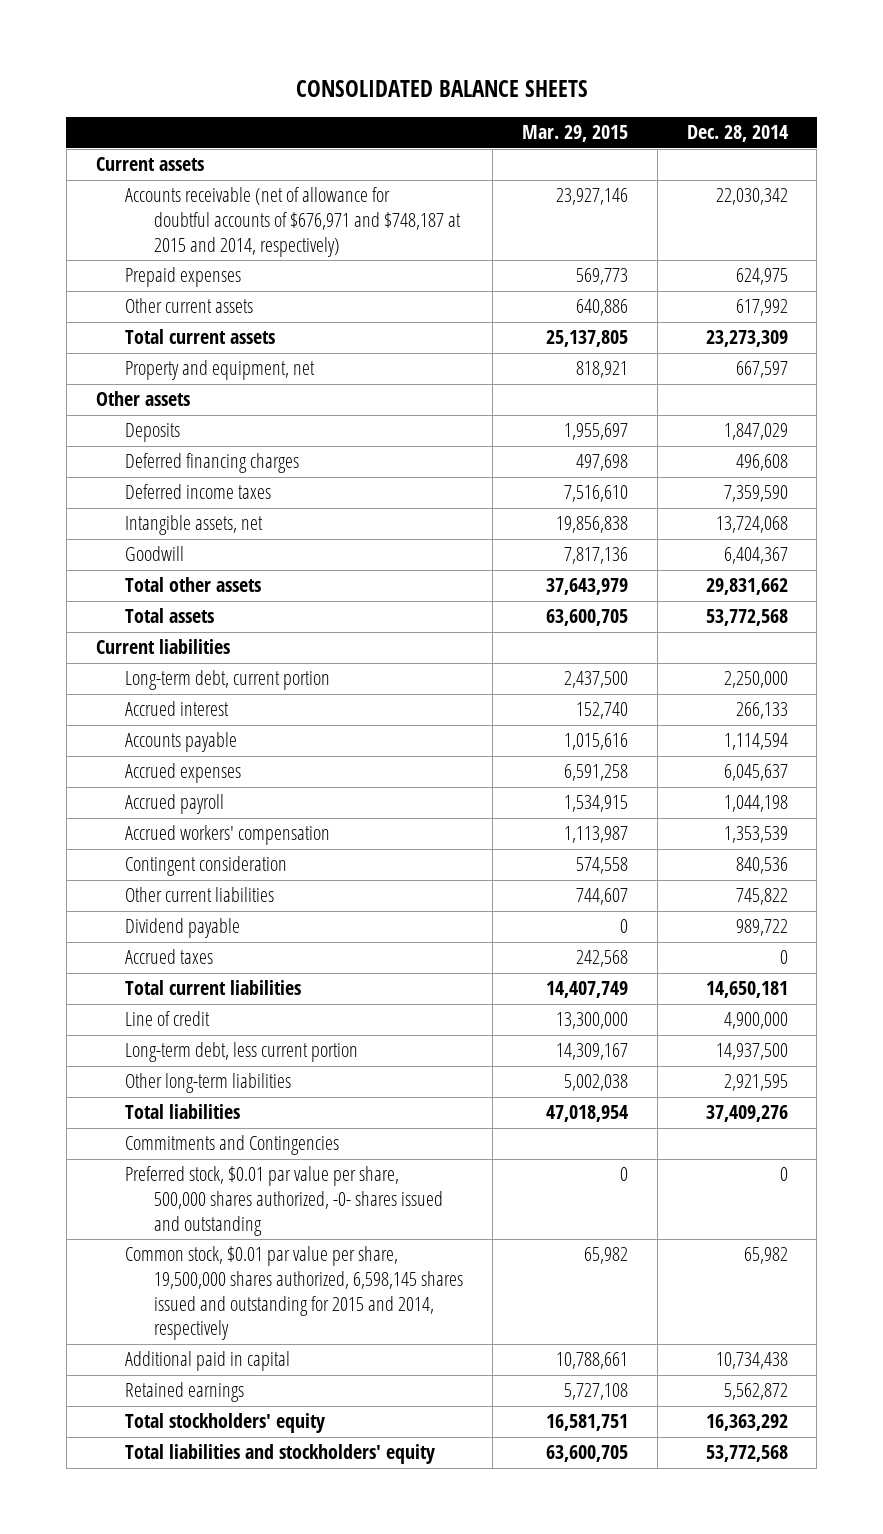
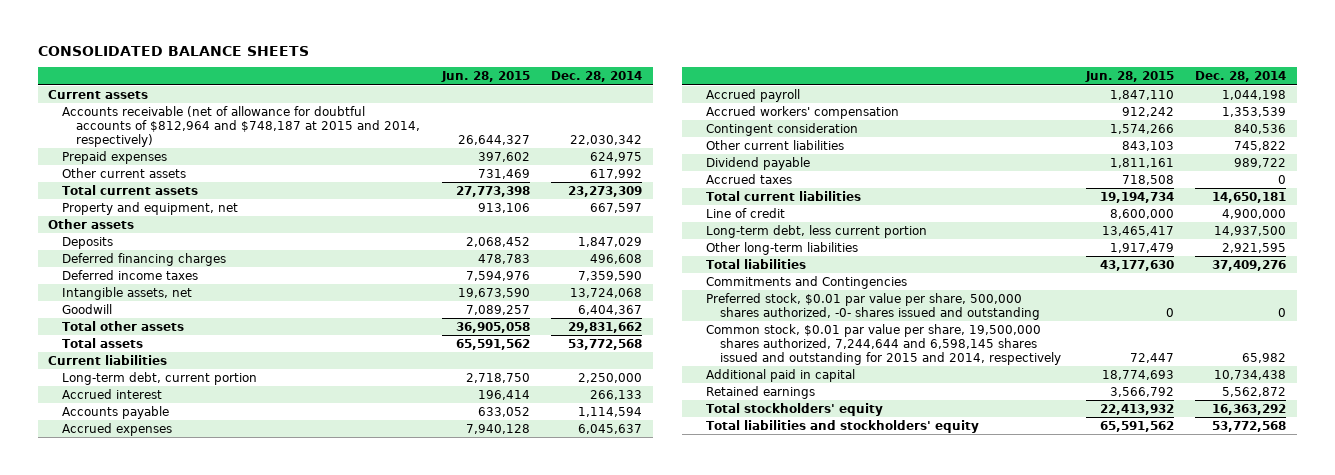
[521,125,628,143] Mar. 29, 2015 -> none
none -> [440,71,530,83] Jun. 28, 2015
[125,187,462,257] Accounts receivable (net of allowance for doubtful accounts of $676,971 and $748,187 at 2015 and 2014, respectively) -> [62,105,421,147] Accounts receivable (net of allowance for doubtful accounts of $812,964 and $748,187 at 2015 and 2014, respectively)
[125,1246,464,1341] Common stock, $0.01 par value per share, 19,500,000 shares authorized, 6,598,145 shares issued and outstanding for 2015 and 2014, respectively -> [706,323,1062,365] Common stock, $0.01 par value per share, 19,500,000 shares authorized, 7,244,644 and 6,598,145 shares issued and outstanding for 2015 and 2014, respectively

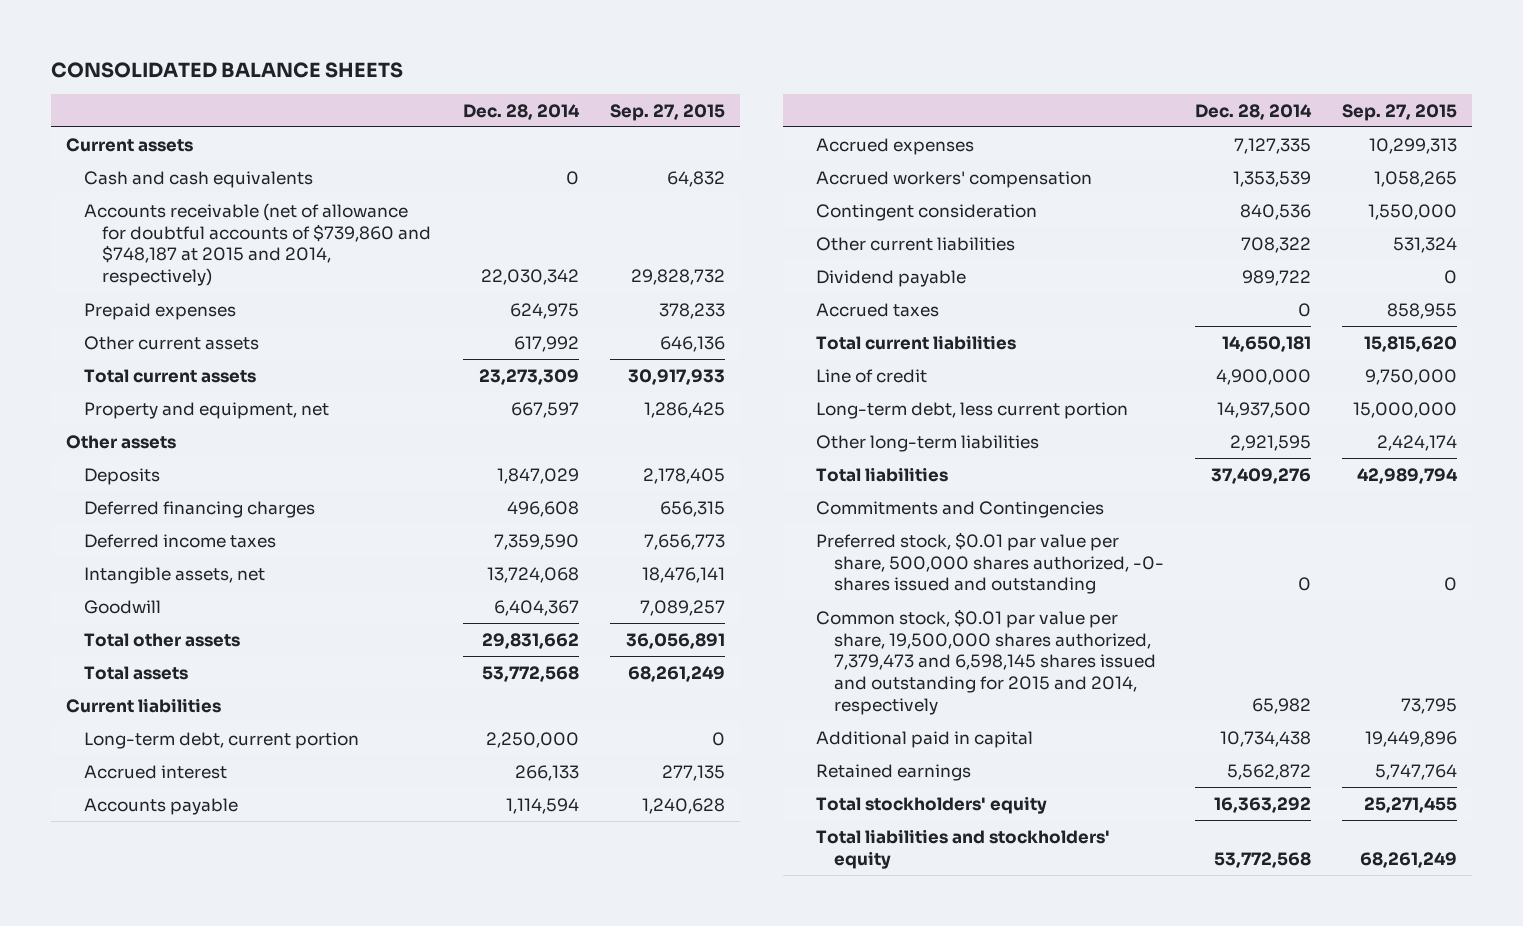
[440,71,530,83] Jun. 28, 2015 -> none
none -> [609,103,725,121] Sep. 27, 2015
none -> [84,170,314,188] Cash and cash equivalents
[62,105,421,147] Accounts receivable (net of allowance for doubtful accounts of $812,964 and $748,187 at 2015 and 2014, respectively) -> [84,202,431,287] Accounts receivable (net of allowance for doubtful accounts of $739,860 and $748,187 at 2015 and 2014, respectively)
[706,88,801,102] Accrued payroll -> none
[578,423,643,434] 6,045,637 -> [1233,137,1311,154] 7,127,335
[1234,140,1287,151] 745,822 -> [1240,236,1311,253] 708,322
[706,323,1062,365] Common stock, $0.01 par value per share, 19,500,000 shares authorized, 7,244,644 and 6,598,145 shares issued and outstanding for 2015 and 2014, respectively -> [815,608,1156,715] Common stock, $0.01 par value per share, 19,500,000 shares authorized, 7,379,473 and 6,598,145 shares issued and outstanding for 2015 and 2014, respectively

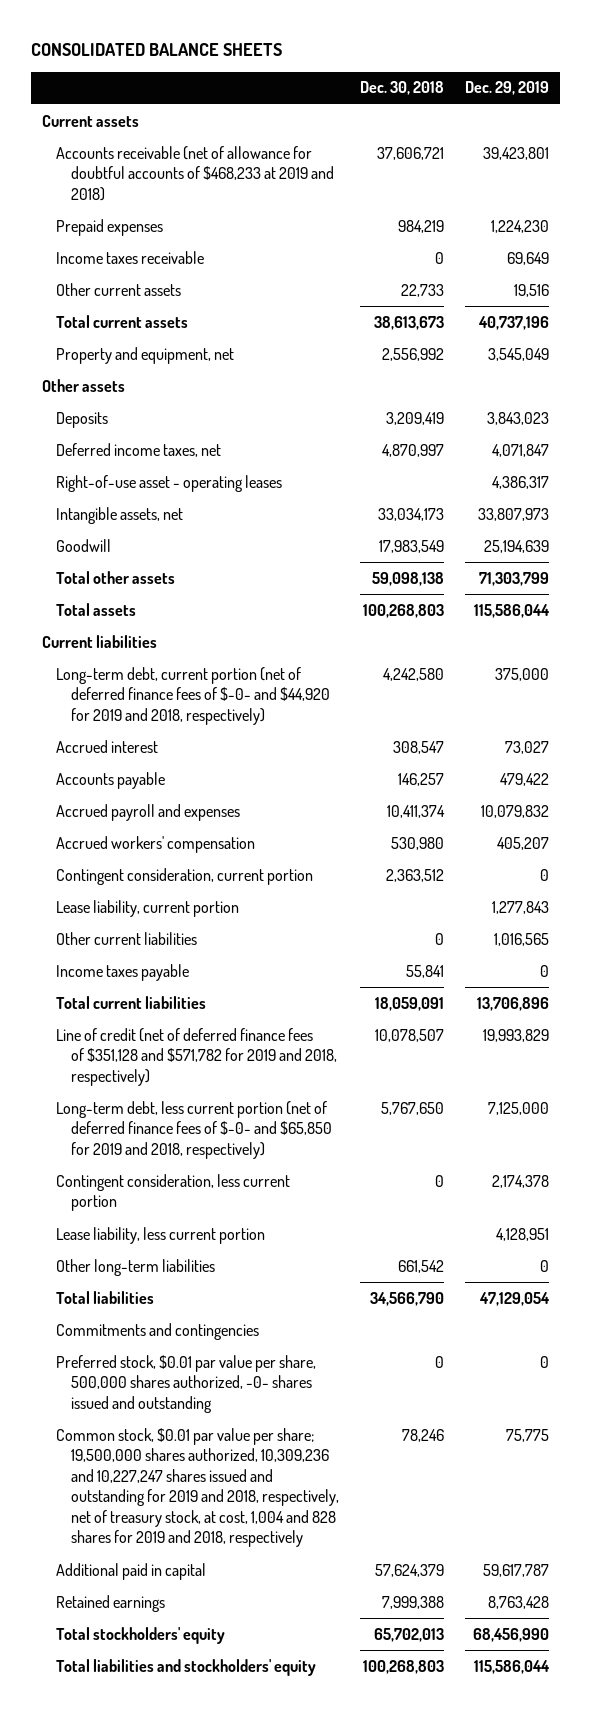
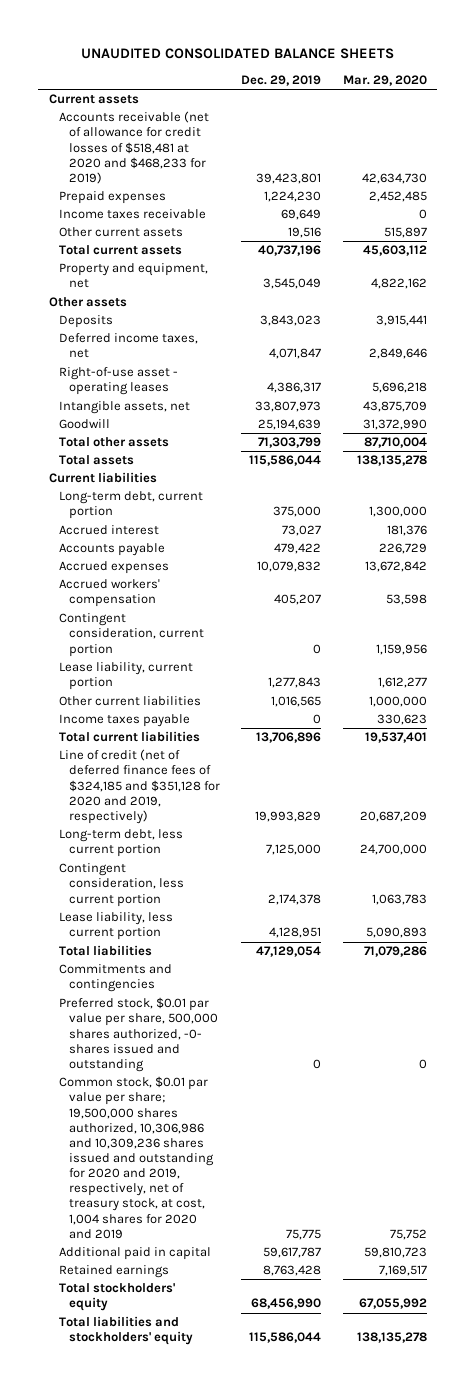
[31,42,283,56] CONSOLIDATED BALANCE SHEETS -> [80,47,394,59] UNAUDITED CONSOLIDATED BALANCE SHEETS
[360,81,445,96] Dec. 30, 2018 -> none
none -> [342,75,427,87] Mar. 29, 2020
[56,145,335,201] Accounts receivable (net of allowance for doubtful accounts of $468,233 at 2019 and 2018) -> [58,111,209,184] Accounts receivable (net of allowance for credit losses of $518,481 at 2020 and $468,233 for 2019)
[56,666,331,725] Long-term debt, current portion (net of deferred finance fees of $-0- and $44,920 for 2019 and 2018, respectively) -> [58,491,203,520] Long-term debt, current portion
[56,803,241,821] Accrued payroll and expenses -> [58,561,169,575] Accrued expenses
[56,1027,338,1086] Line of credit (net of deferred finance fees of $351,128 and $571,782 for 2019 and 2018, respectively) -> [58,749,220,824] Line of credit (net of deferred finance fees of $324,185 and $351,128 for 2020 and 2019, respectively)
[56,1100,333,1159] Long-term debt, less current portion (net of deferred finance fees of $-0- and $65,850 for 2019 and 2018, respectively) -> [58,829,183,858] Long-term debt, less current portion
[56,1258,216,1276] Other long-term liabilities -> none
[56,1427,340,1548] Common stock, $0.01 par value per share; 19,500,000 shares authorized, 10,309,236 and 10,227,247 shares issued and outstanding for 2019 and 2018, respectively, net of treasury stock, at cost, 1,004 and 828 shares for 2019 and 2018, respectively -> [58,1076,214,1239] Common stock, $0.01 par value per share; 19,500,000 shares authorized, 10,306,986 and 10,309,236 shares issued and outstanding for 2020 and 2019, respectively, net of treasury stock, at cost, 1,004 shares for 2020 and 2019

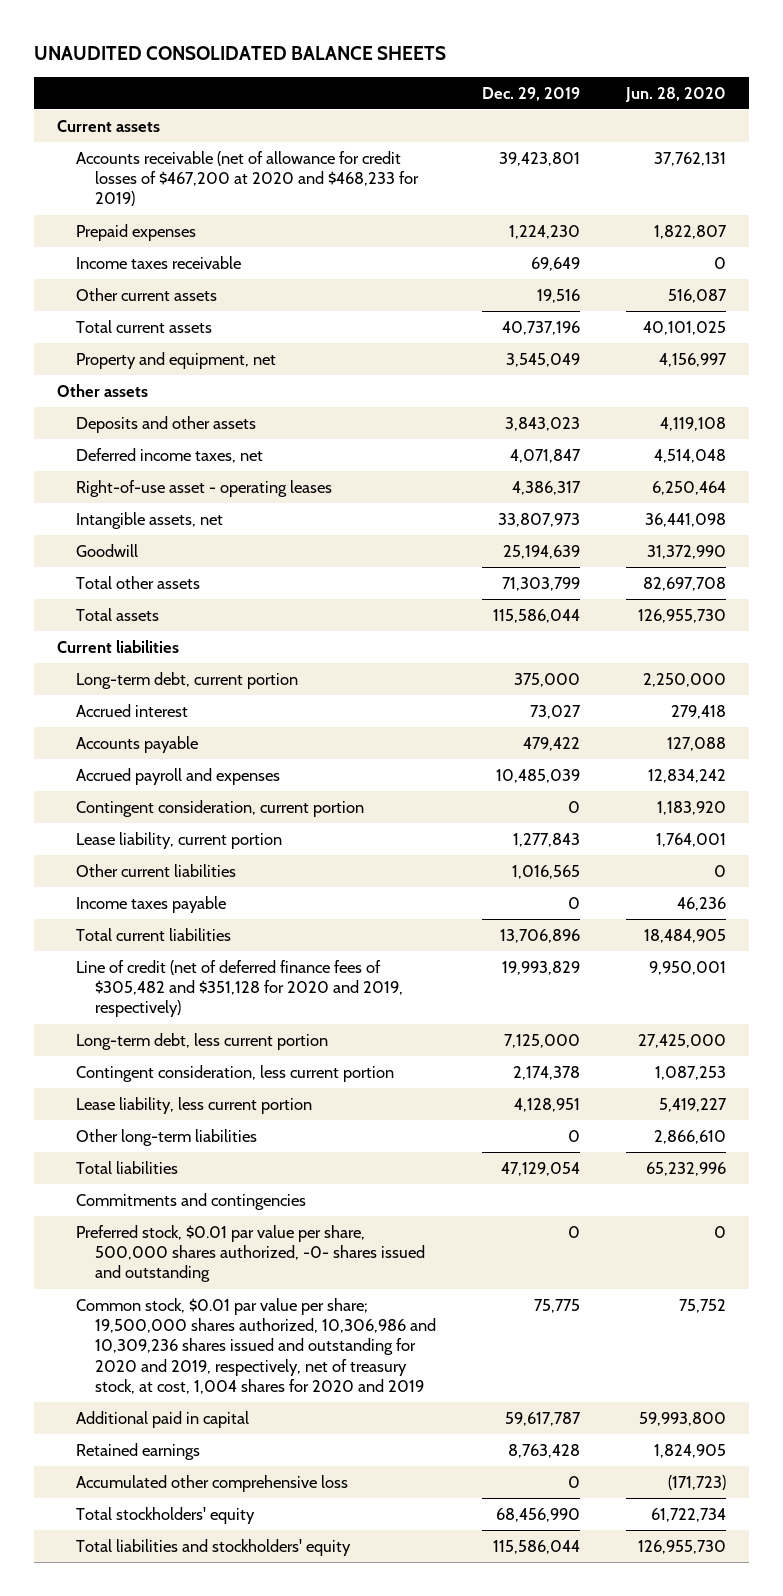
[342,75,427,87] Mar. 29, 2020 -> none
none -> [624,86,726,102] Jun. 28, 2020
[58,111,209,184] Accounts receivable (net of allowance for credit losses of $518,481 at 2020 and $468,233 for 2019) -> [76,150,420,207] Accounts receivable (net of allowance for credit losses of $467,200 at 2020 and $468,233 for 2019)
[58,315,113,329] Deposits -> [76,415,257,433] Deposits and other assets
[58,579,160,608] Accrued workers' compensation -> none
[58,561,169,575] Accrued expenses -> [76,767,281,785] Accrued payroll and expenses
[257,561,322,573] 10,079,832 -> [495,768,580,783] 10,485,039
[58,749,220,824] Line of credit (net of deferred finance fees of $324,185 and $351,128 for 2020 and 2019, respectively) -> [76,959,404,1018] Line of credit (net of deferred finance fees of $305,482 and $351,128 for 2020 and 2019, respectively)
none -> [76,1128,258,1146] Other long-term liabilities
none -> [76,1474,349,1492] Accumulated other comprehensive loss

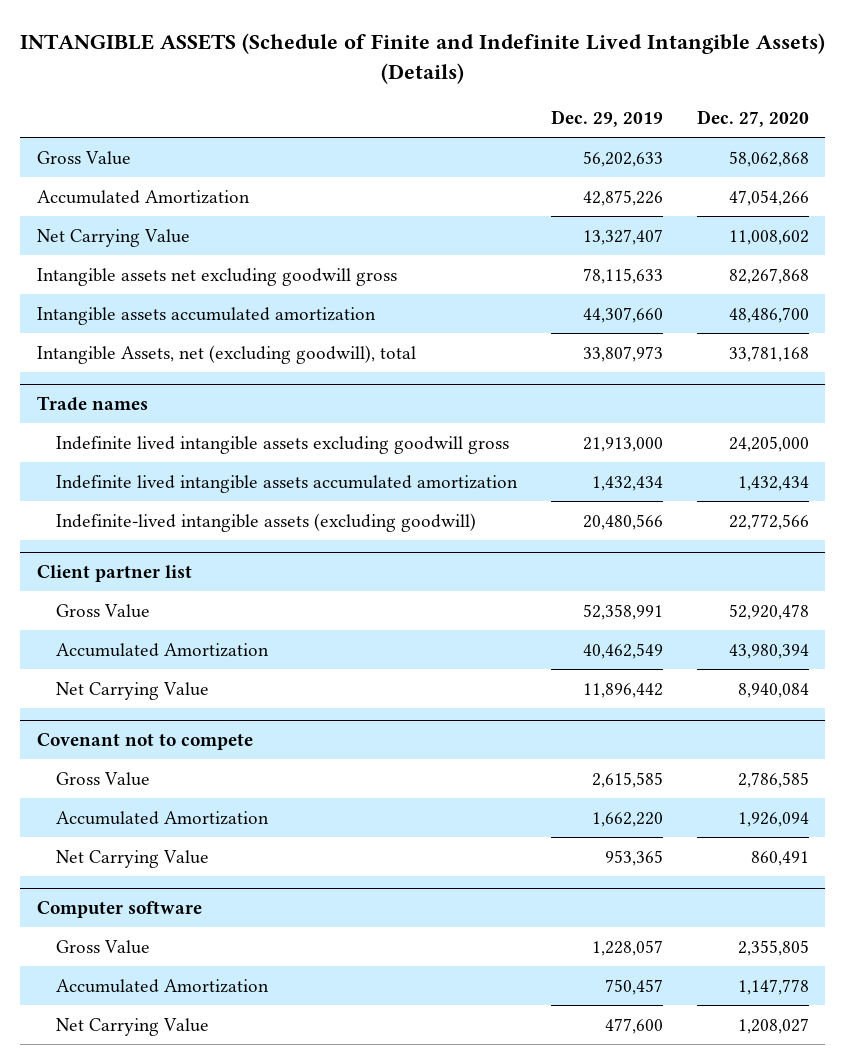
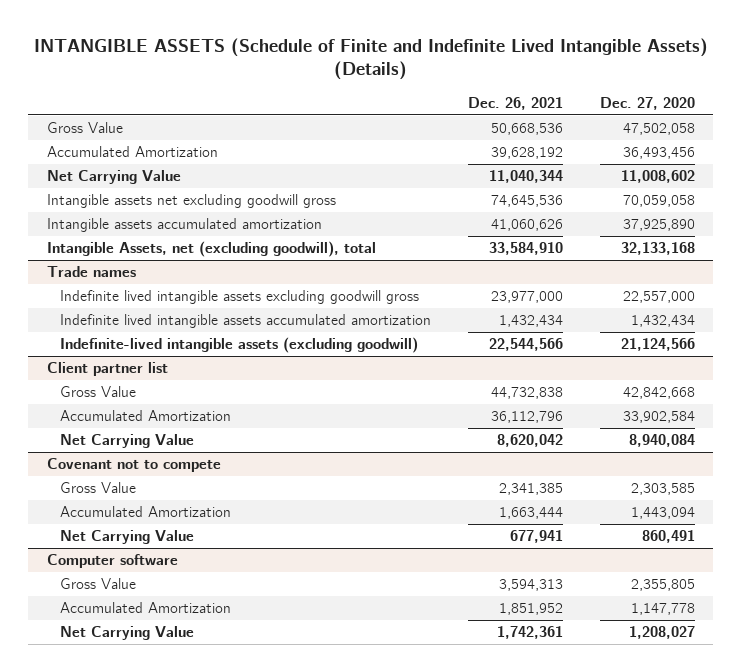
[550,109,663,127] Dec. 29, 2019 -> none
none -> [467,96,563,110] Dec. 26, 2021
[728,150,809,167] 58,062,868 -> [622,123,695,136] 47,502,058
[728,189,809,206] 47,054,266 -> [622,147,695,160] 36,493,456
[728,267,809,284] 82,267,868 -> [622,195,695,208] 70,059,058
[728,306,809,323] 48,486,700 -> [622,219,695,232] 37,925,890
[728,345,809,362] 33,781,168 -> [620,242,695,256] 32,133,168
[728,435,809,452] 24,205,000 -> [622,291,695,304] 22,557,000
[728,513,809,530] 22,772,566 -> [620,338,695,352] 21,124,566
[728,603,809,620] 52,920,478 -> [622,387,695,400] 42,842,668
[728,643,809,659] 43,980,394 -> [622,411,695,424] 33,902,584
[737,771,809,788] 2,786,585 -> [630,483,695,496] 2,303,585
[737,811,809,827] 1,926,094 -> [630,507,695,520] 1,443,094

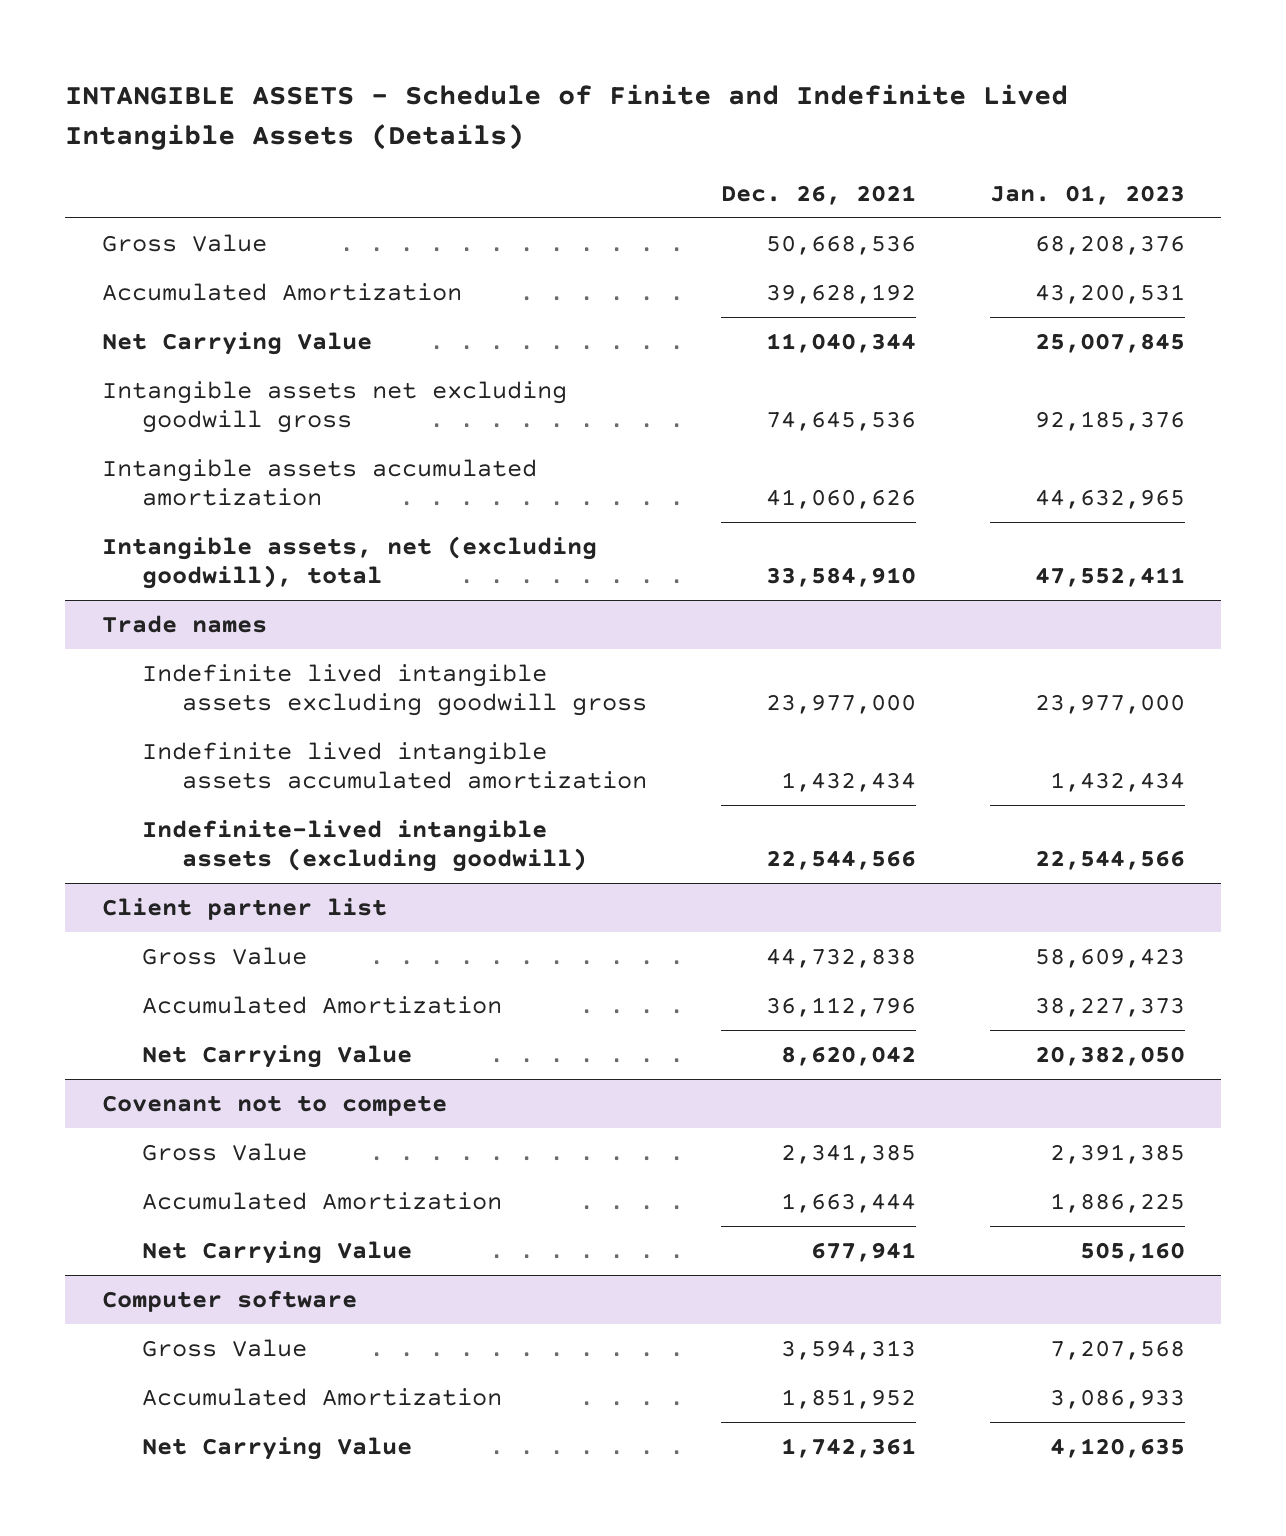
[33,37,708,81] INTANGIBLE ASSETS (Schedule of Finite and Indefinite Lived Intangible Assets) (Details) -> [64,84,1068,150] INTANGIBLE ASSETS - Schedule of Finite and Indefinite Lived Intangible Assets (Details)
[599,96,695,110] Dec. 27, 2020 -> none
none -> [989,184,1185,205] Jan. 01, 2023
[46,241,376,258] Intangible Assets, net (excluding goodwill), total -> [101,535,597,590] Intangible assets, net (excluding goodwill), total

